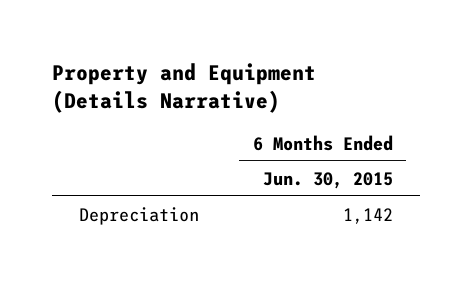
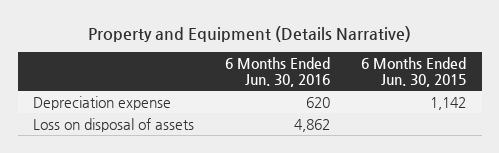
none -> [225,56,331,88] 6 Months Ended Jun. 30, 2016
[78,206,199,225] Depreciation -> [33,95,172,110] Depreciation expense
none -> [33,117,195,132] Loss on disposal of assets

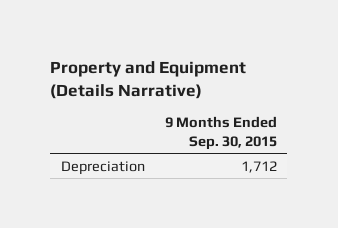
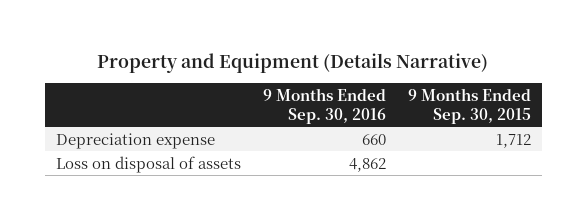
none -> [262,87,386,124] 9 Months Ended Sep. 30, 2016
[60,160,145,175] Depreciation -> [55,132,215,149] Depreciation expense
none -> [55,155,241,173] Loss on disposal of assets

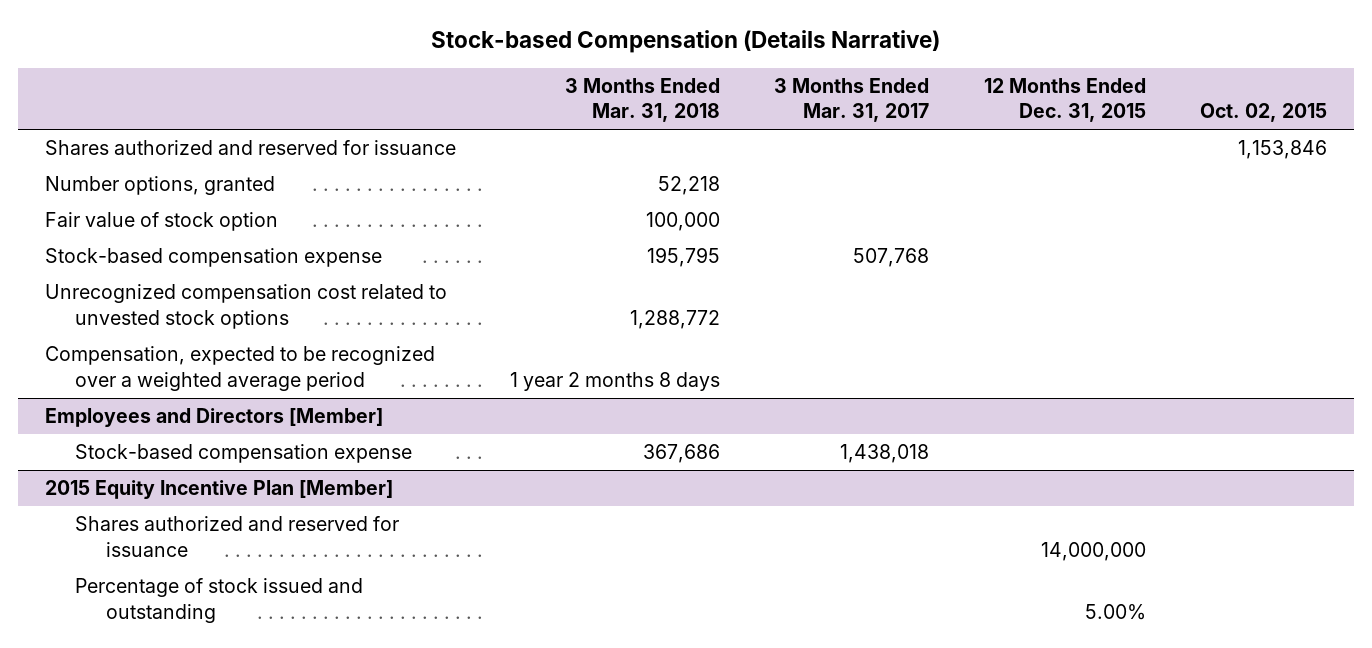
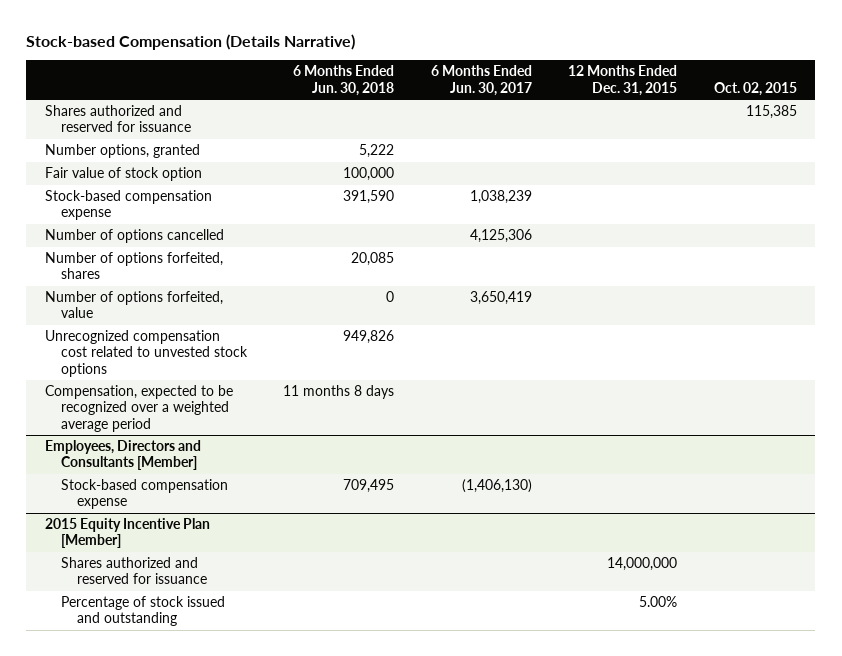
[565,78,721,123] 3 Months Ended Mar. 31, 2018 -> none
[774,78,930,123] 3 Months Ended Mar. 31, 2017 -> none
none -> [293,65,395,96] 6 Months Ended Jun. 30, 2018
none -> [430,65,532,96] 6 Months Ended Jun. 30, 2017
[1237,140,1327,160] 1,153,846 -> [746,105,798,120] 115,385
none -> [44,229,224,244] Number of options cancelled
none -> [44,252,223,280] Number of options forfeited, shares
none -> [44,291,223,319] Number of options forfeited, value
[44,408,383,428] Employees and Directors [Member] -> none
[75,444,413,464] Stock-based compensation expense -> none
none -> [44,440,201,471] Employees, Directors and Consultants [Member]
none -> [60,479,228,510] Stock-based compensation expense

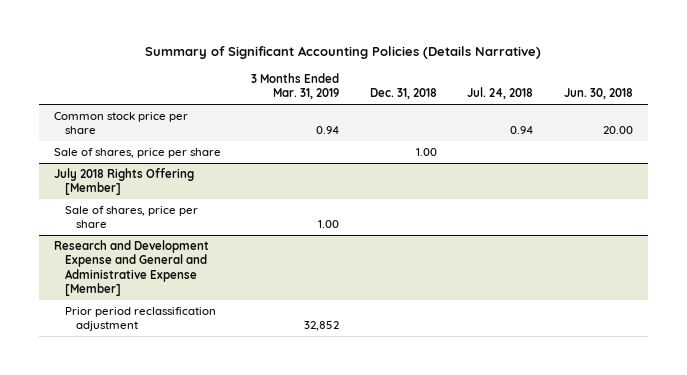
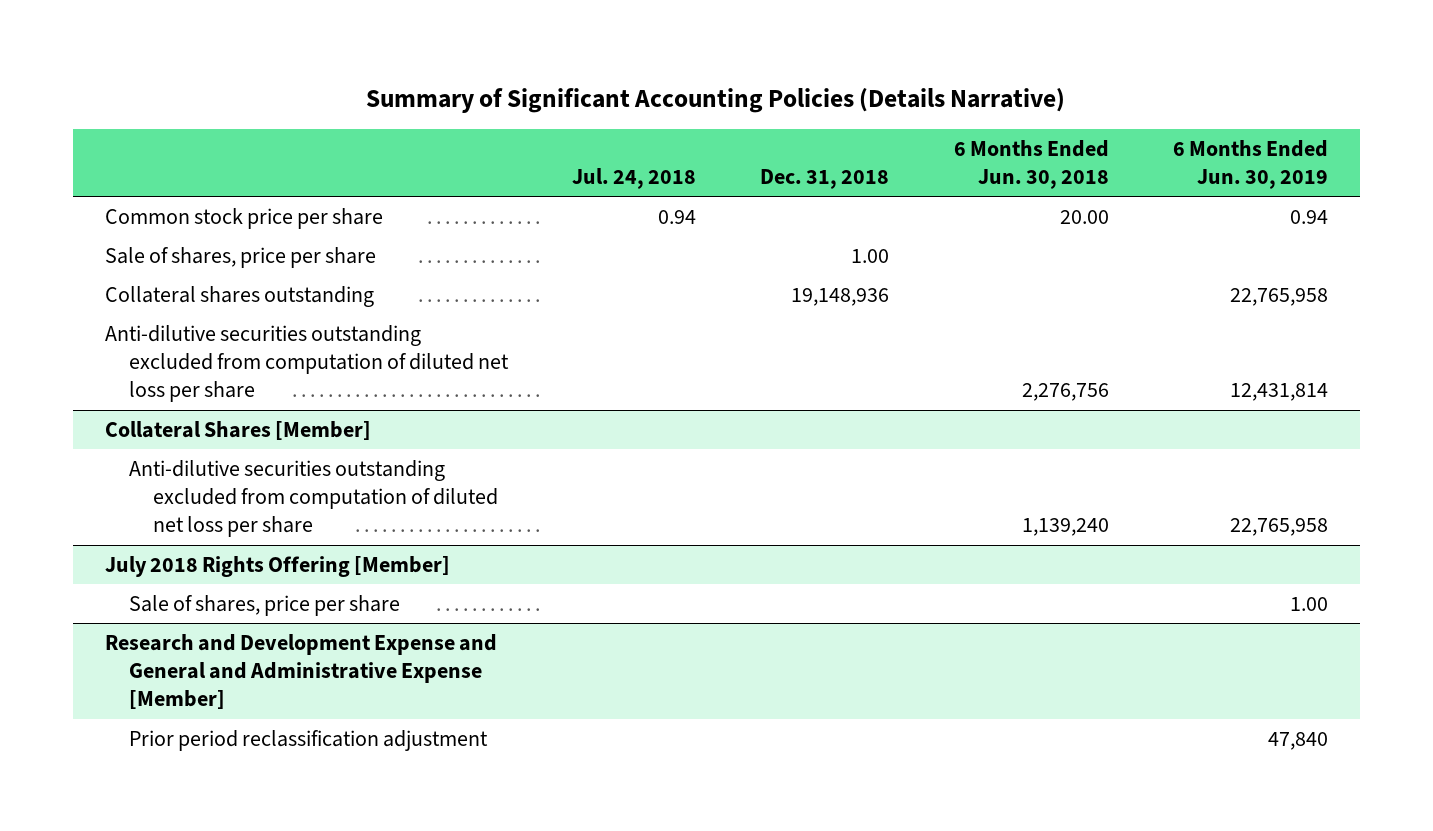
[251,72,340,100] 3 Months Ended Mar. 31, 2019 -> none
[563,88,633,100] Jun. 30, 2018 -> none
none -> [953,139,1109,189] 6 Months Ended Jun. 30, 2018
none -> [1172,139,1328,189] 6 Months Ended Jun. 30, 2019
none -> [104,285,374,307] Collateral shares outstanding
none -> [104,324,509,403] Anti-dilutive securities outstanding excluded from computation of diluted net loss per share
none -> [104,420,371,440] Collateral Shares [Member]
none -> [128,459,498,538] Anti-dilutive securities outstanding excluded from computation of diluted net loss per share

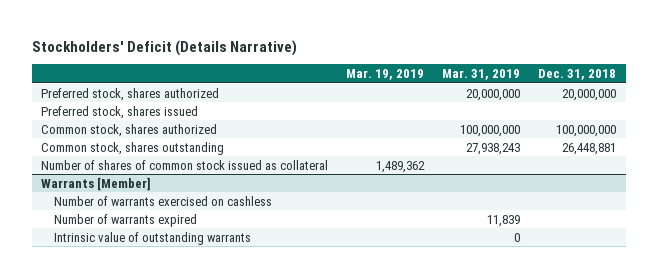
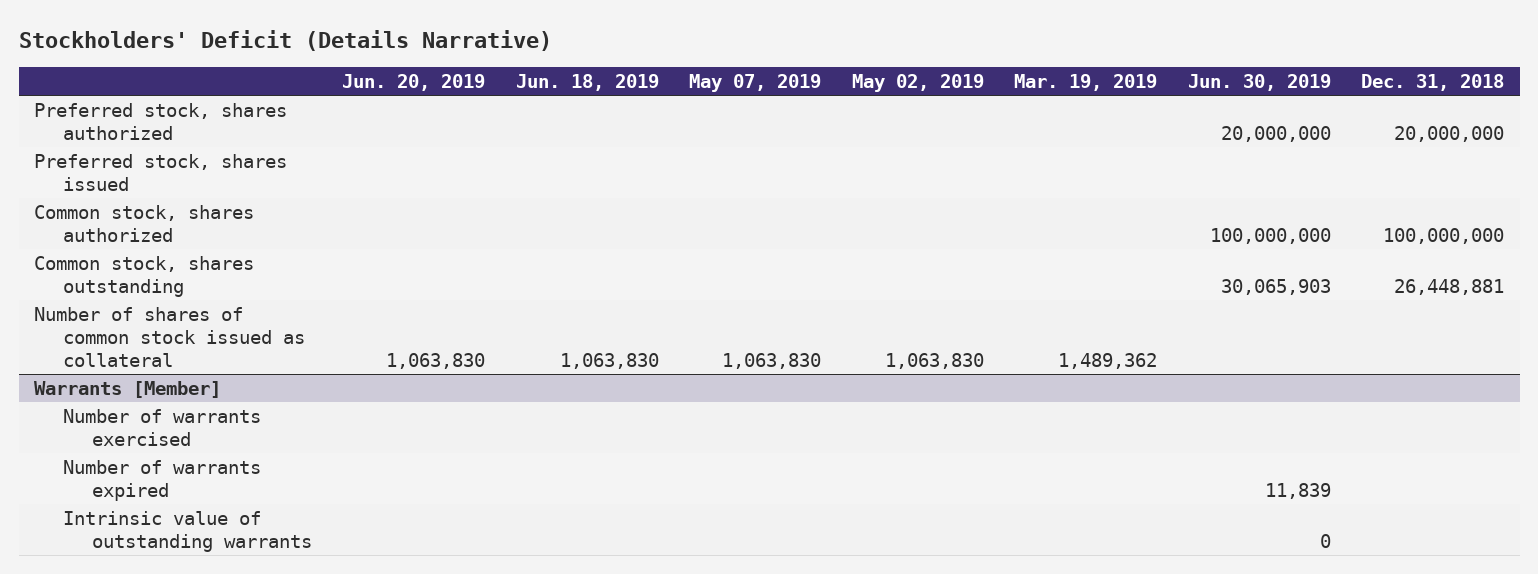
[442,69,521,81] Mar. 31, 2019 -> none
none -> [342,73,486,91] Jun. 20, 2019
none -> [515,73,659,91] Jun. 18, 2019
none -> [689,73,822,92] May 07, 2019
none -> [851,73,984,92] May 02, 2019
none -> [1187,73,1331,91] Jun. 30, 2019
[53,195,272,206] Number of warrants exercised on cashless -> [63,409,262,446] Number of warrants exercised

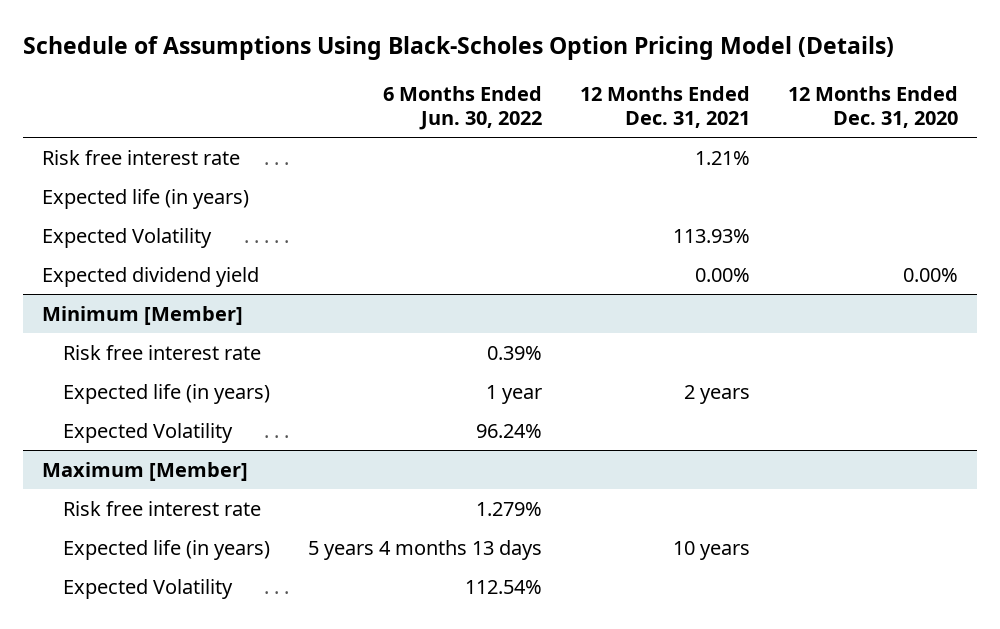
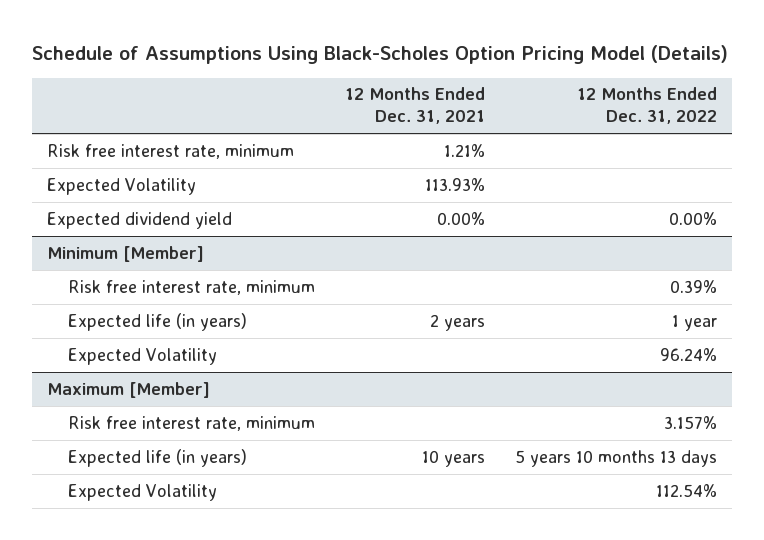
[383,85,543,130] 6 Months Ended Jun. 30, 2022 -> none
[788,85,959,128] 12 Months Ended Dec. 31, 2020 -> none
none -> [577,87,718,125] 12 Months Ended Dec. 31, 2022
[41,188,249,209] Expected life (in years) -> none
[41,149,240,165] Risk free interest rate -> [47,143,295,159] Risk free interest rate, minimum
[63,344,262,360] Risk free interest rate -> [67,279,315,295] Risk free interest rate, minimum
[63,500,262,516] Risk free interest rate -> [67,415,315,431] Risk free interest rate, minimum

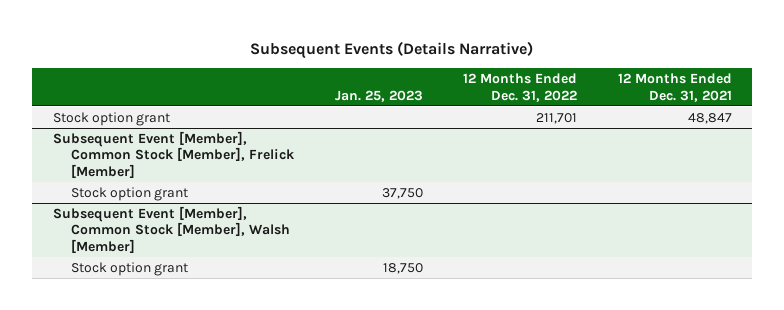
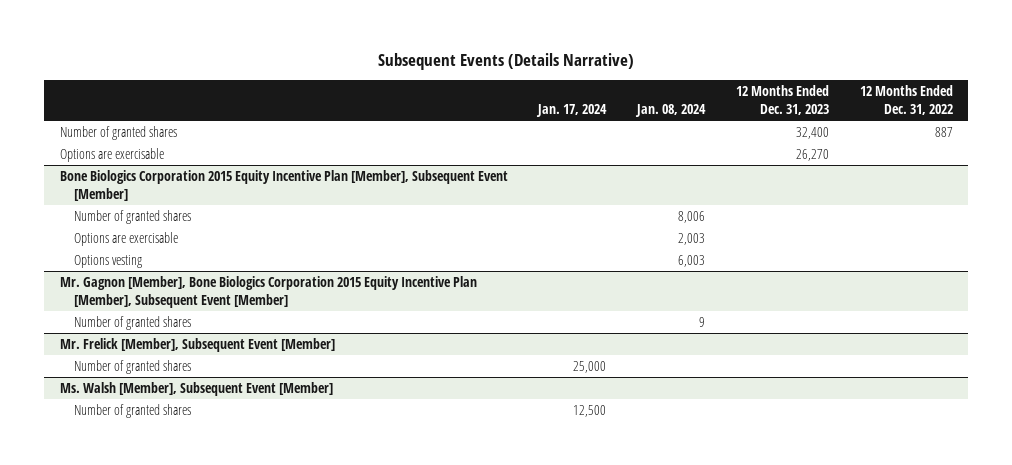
[334,89,423,102] Jan. 25, 2023 -> none
[617,73,732,102] 12 Months Ended Dec. 31, 2021 -> none
none -> [536,104,608,118] Jan. 17, 2024
none -> [635,104,707,118] Jan. 08, 2024
none -> [735,85,829,116] 12 Months Ended Dec. 31, 2023
[52,111,170,126] Stock option grant -> none
none -> [59,125,177,140] Number of granted shares
none -> [59,147,164,162] Options are exercisable
none -> [59,169,508,201] Bone Biologics Corporation 2015 Equity Incentive Plan [Member], Subsequent Event [Member]
none -> [73,209,191,224] Number of granted shares
none -> [73,231,178,246] Options are exercisable
none -> [73,254,142,268] Options vesting
none -> [59,275,477,308] Mr. Gagnon [Member], Bone Biologics Corporation 2015 Equity Incentive Plan [Member], Subsequent Event [Member]
none -> [73,315,191,330] Number of granted shares
[52,130,296,179] Subsequent Event [Member], Common Stock [Member], Frelick [Member] -> [59,337,335,352] Mr. Frelick [Member], Subsequent Event [Member]
[71,186,189,201] Stock option grant -> [73,359,191,374] Number of granted shares
[52,205,291,254] Subsequent Event [Member], Common Stock [Member], Walsh [Member] -> [59,381,333,396] Ms. Walsh [Member], Subsequent Event [Member]
[71,261,189,276] Stock option grant -> [73,403,191,418] Number of granted shares

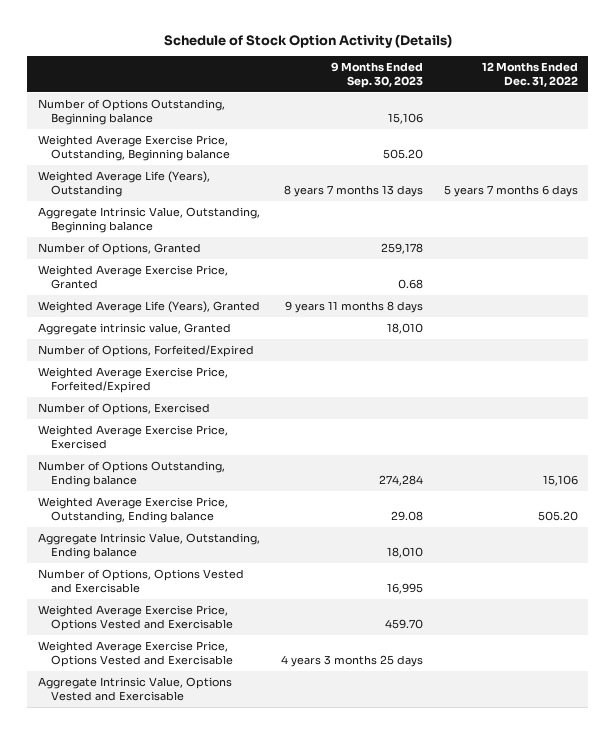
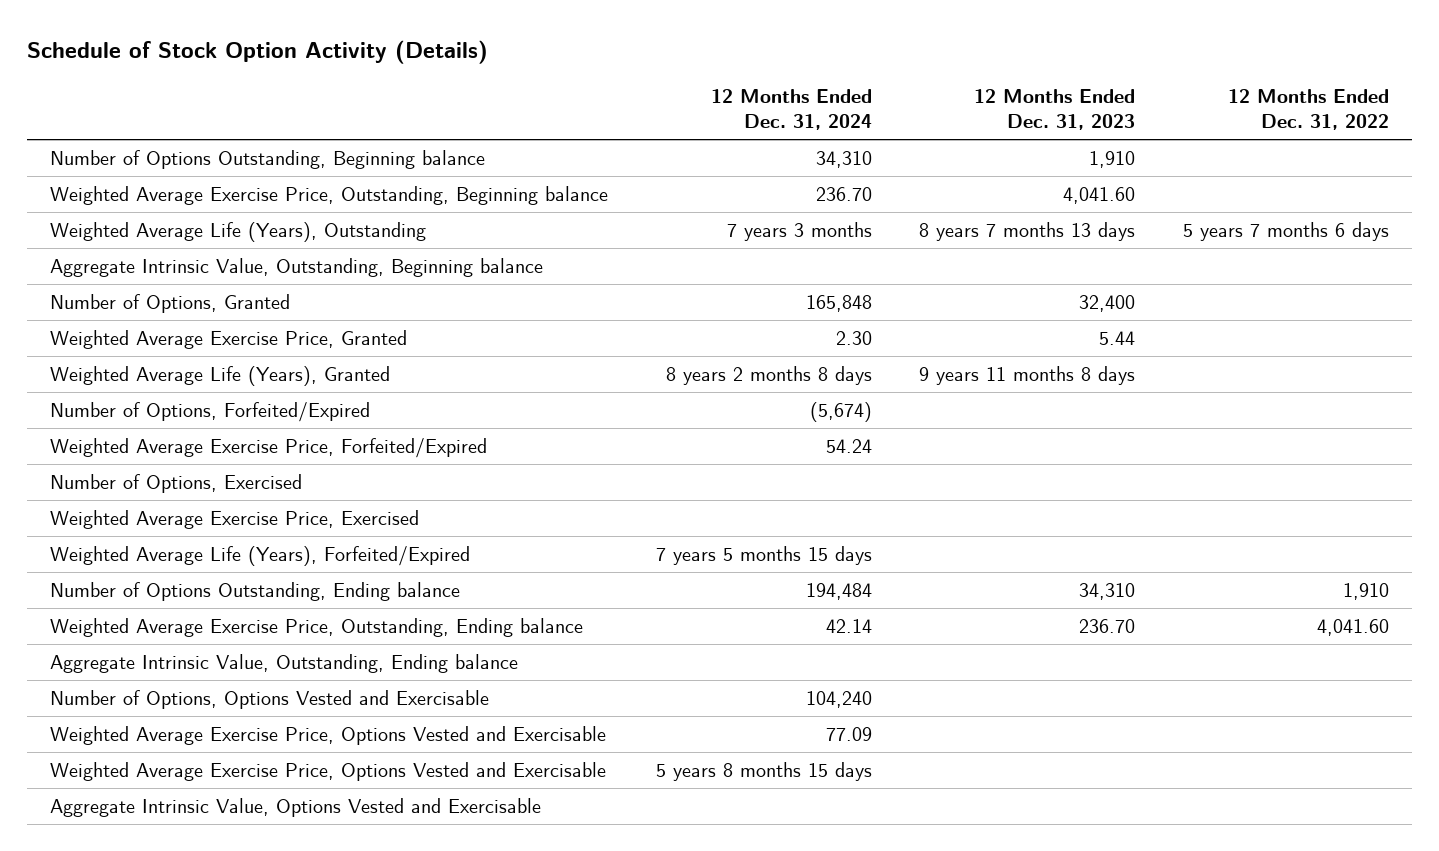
[330,61,423,89] 9 Months Ended Sep. 30, 2023 -> none
none -> [710,88,872,130] 12 Months Ended Dec. 31, 2024
none -> [974,88,1136,130] 12 Months Ended Dec. 31, 2023
[37,322,231,335] Aggregate intrinsic value, Granted -> none
none -> [50,546,471,567] Weighted Average Life (Years), Forfeited/Expired
[542,475,578,487] 15,106 -> [1342,583,1389,601] 1,910
[537,511,578,522] 505.20 -> [1316,619,1389,637] 4,041.60

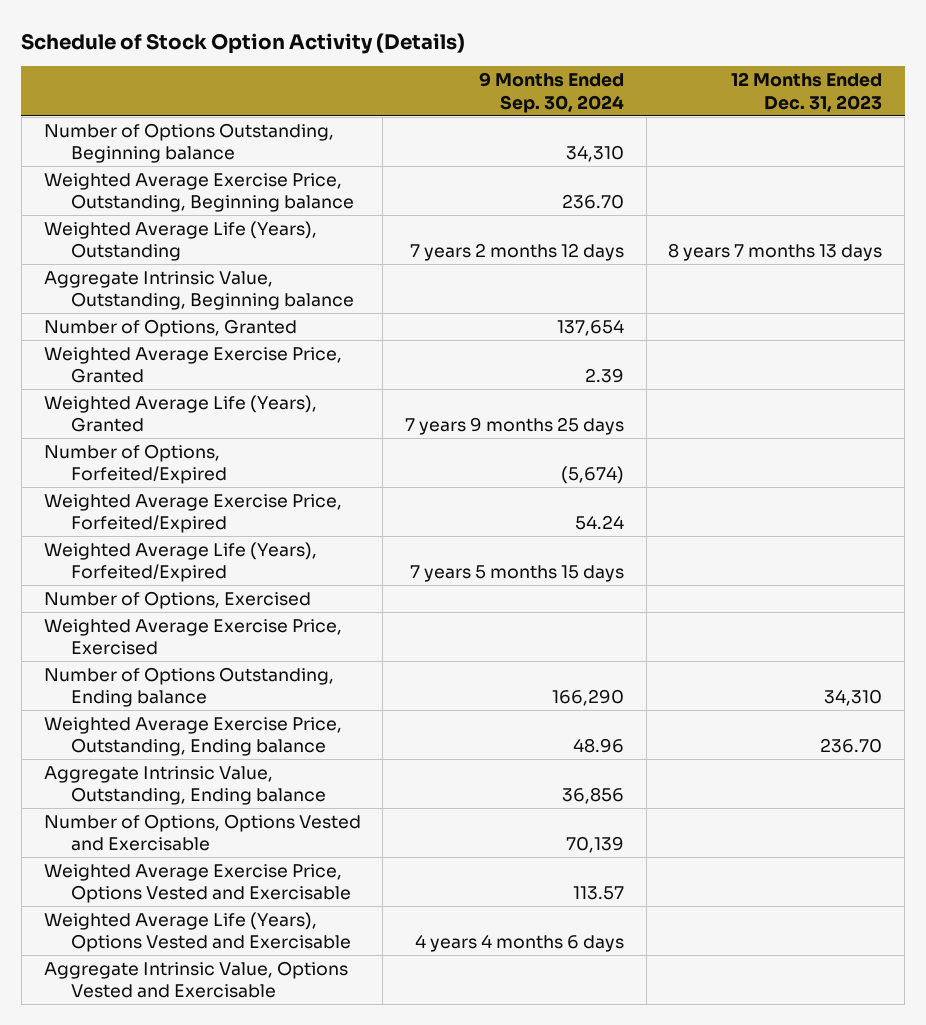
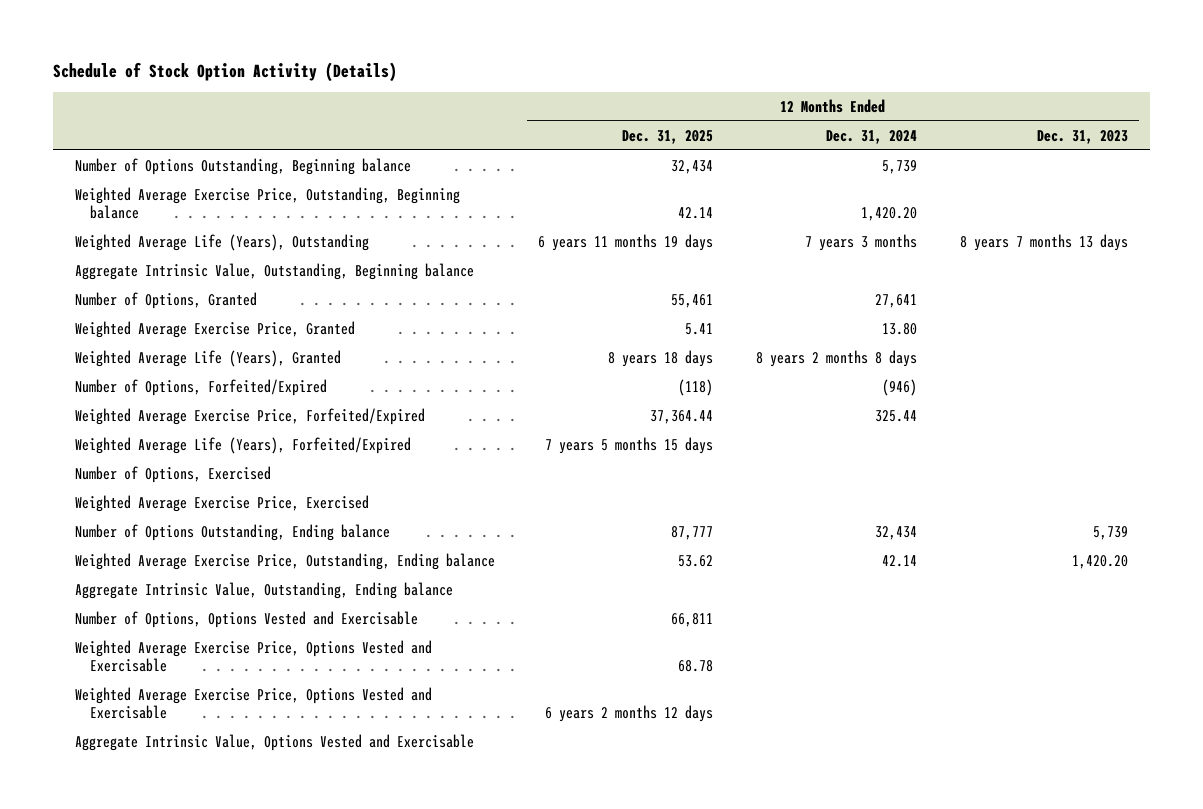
[479,72,625,113] 9 Months Ended Sep. 30, 2024 -> none
none -> [621,129,713,144] Dec. 31, 2025
none -> [826,129,918,144] Dec. 31, 2024
[824,689,883,707] 34,310 -> [1093,525,1129,540] 5,739
[820,738,883,754] 236.70 -> [1072,554,1129,569] 1,420.20
[43,911,352,953] Weighted Average Life (Years), Options Vested and Exercisable -> [74,686,432,719] Weighted Average Exercise Price, Options Vested and Exercisable

